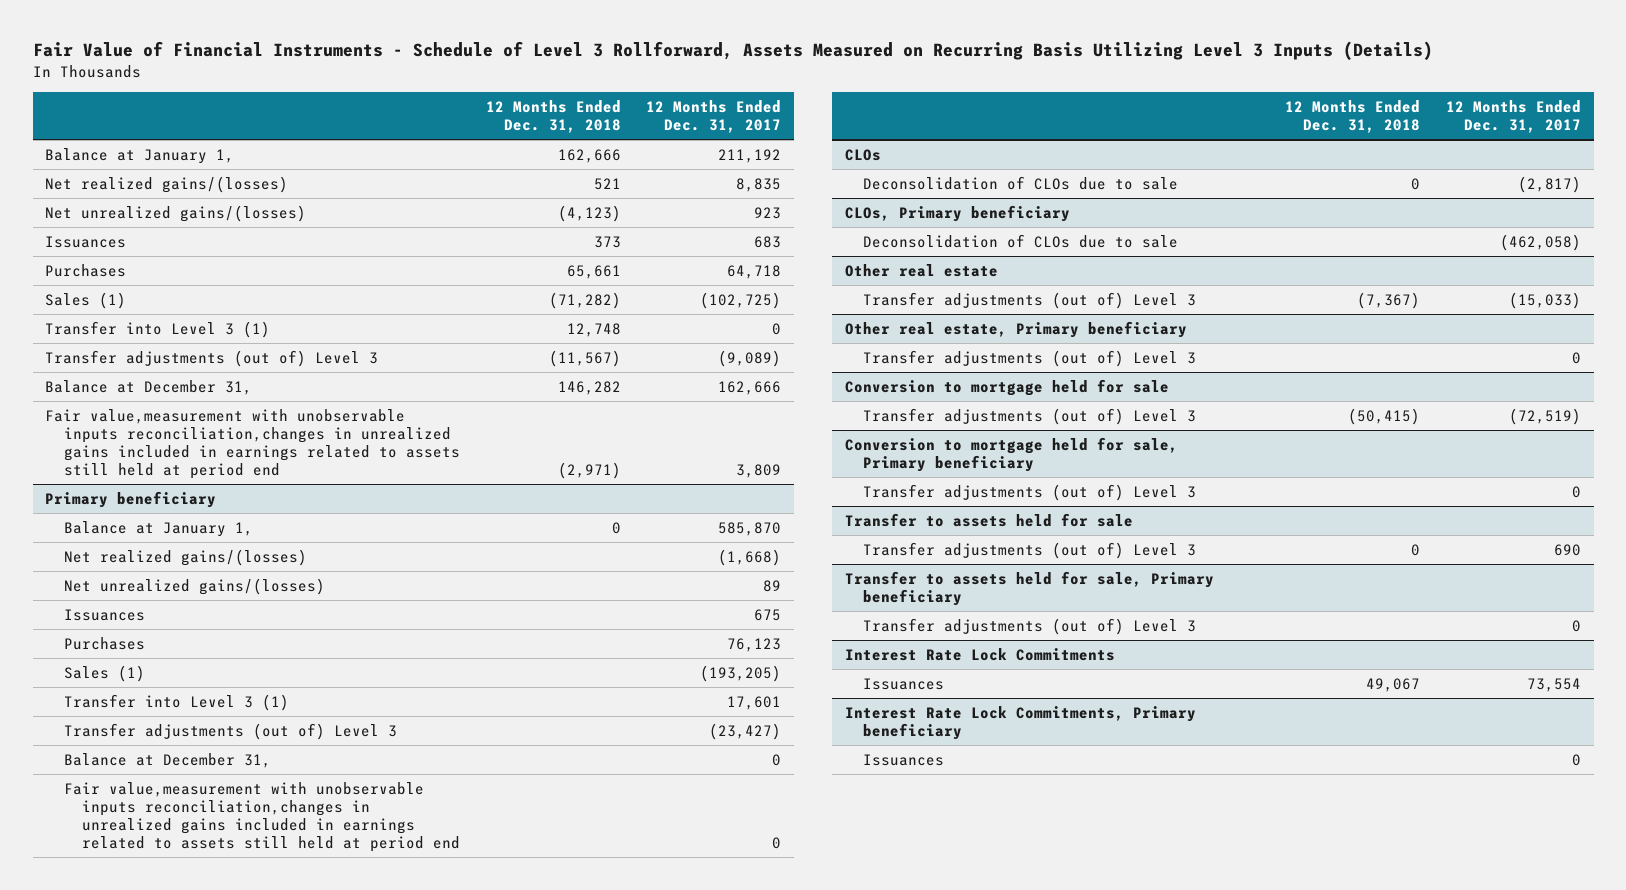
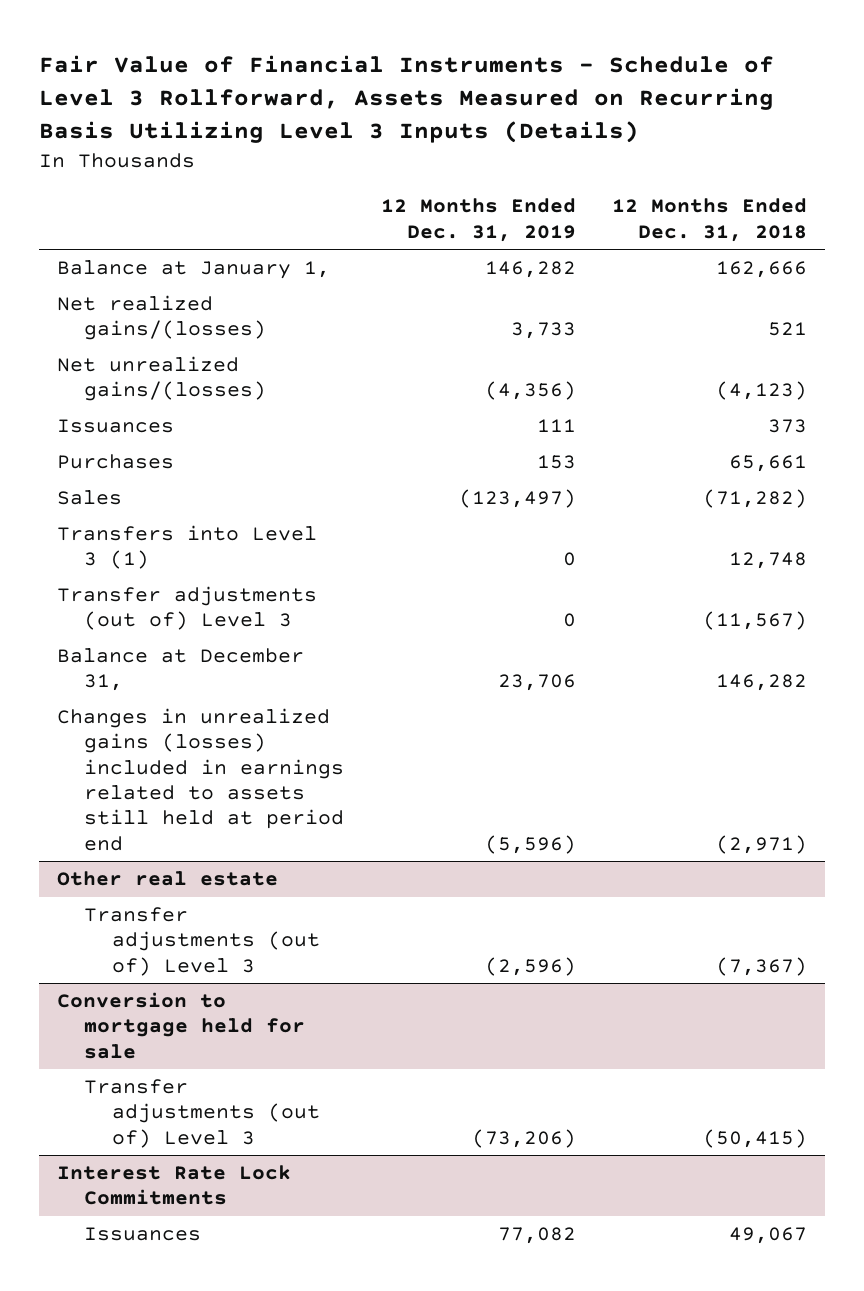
[646,99,782,133] 12 Months Ended Dec. 31, 2017 -> none
none -> [380,198,576,242] 12 Months Ended Dec. 31, 2019
[45,291,127,309] Sales (1) -> [56,490,122,506] Sales
[45,320,271,338] Transfer into Level 3 (1) -> [56,525,317,570] Transfers into Level 3 (1)
[45,490,217,508] Primary beneficiary -> none
[63,520,253,537] Balance at January 1, -> none
[63,548,307,566] Net realized gains/(losses) -> none
[63,577,325,595] Net unrealized gains/(losses) -> none
[63,608,145,621] Issuances -> none
[63,636,145,650] Purchases -> none
[63,664,145,682] Sales (1) -> none
[63,693,289,711] Transfer into Level 3 (1) -> none
[63,722,397,740] Transfer adjustments (out of) Level 3 -> none
[63,752,271,768] Balance at December 31, -> none
[63,781,460,853] Fair value,measurement with unobservable inputs reconciliation,changes in unrealized gains included in earnings related to assets still held at period end -> none
[844,148,881,161] CLOs -> none
[863,175,1179,190] Deconsolidation of CLOs due to sale -> none
[844,204,1070,222] CLOs, Primary beneficiary -> none
[863,233,1179,248] Deconsolidation of CLOs due to sale -> none
[45,408,460,480] Fair value,measurement with unobservable inputs reconciliation,changes in unrealized gains included in earnings related to assets still held at period end -> [56,708,345,851] Changes in unrealized gains (losses) included in earnings related to assets still held at period end
[844,320,1187,338] Other real estate, Primary beneficiary -> none
[863,349,1197,367] Transfer adjustments (out of) Level 3 -> none
[844,436,1178,473] Conversion to mortgage held for sale, Primary beneficiary -> none
[863,483,1197,501] Transfer adjustments (out of) Level 3 -> none
[844,512,1133,527] Transfer to assets held for sale -> none
[863,541,1197,559] Transfer adjustments (out of) Level 3 -> none
[844,570,1214,607] Transfer to assets held for sale, Primary beneficiary -> none
[863,617,1197,635] Transfer adjustments (out of) Level 3 -> none
[844,705,1196,741] Interest Rate Lock Commitments, Primary beneficiary -> none
[863,753,945,766] Issuances -> none

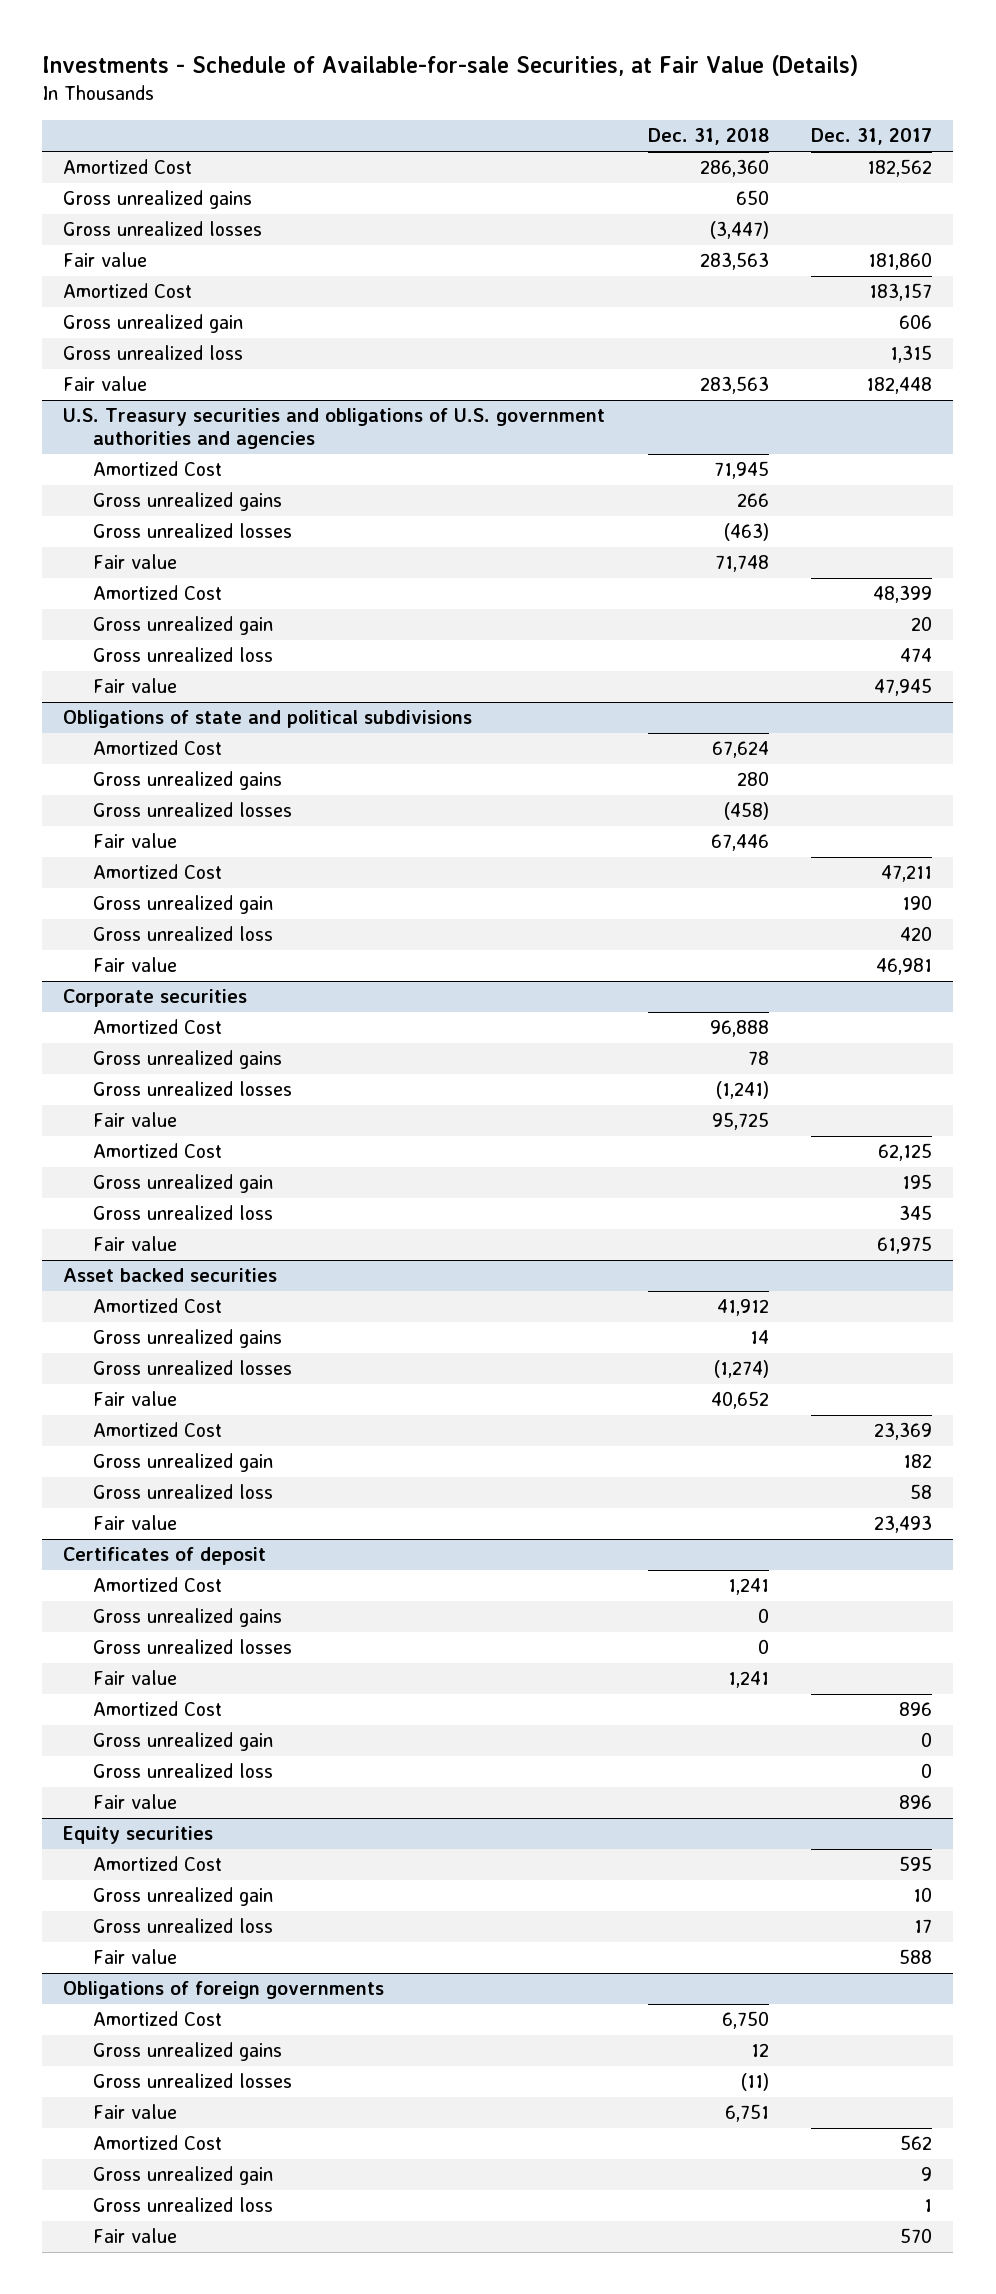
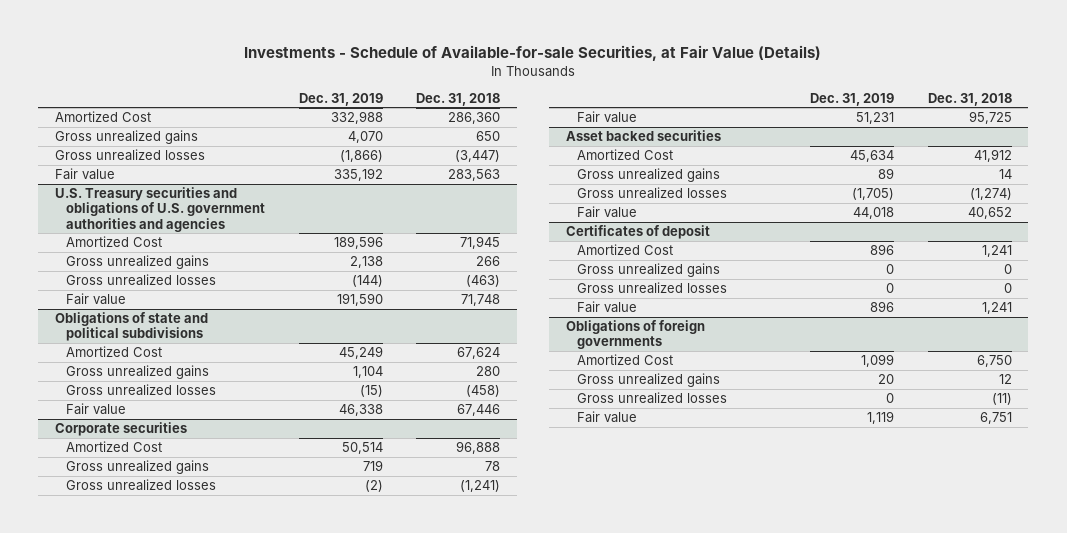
[811,128,933,146] Dec. 31, 2017 -> none
none -> [298,92,383,106] Dec. 31, 2019
[63,283,193,299] Amortized Cost -> none
[63,314,244,334] Gross unrealized gain -> none
[63,345,244,361] Gross unrealized loss -> none
[63,376,148,392] Fair value -> none
[93,585,223,601] Amortized Cost -> none
[93,616,274,636] Gross unrealized gain -> none
[93,647,274,663] Gross unrealized loss -> none
[93,678,178,694] Fair value -> none
[93,864,223,880] Amortized Cost -> none
[93,895,274,915] Gross unrealized gain -> none
[93,926,274,942] Gross unrealized loss -> none
[93,957,178,973] Fair value -> none
[93,1143,223,1159] Amortized Cost -> none
[93,1174,274,1194] Gross unrealized gain -> none
[93,1205,274,1221] Gross unrealized loss -> none
[93,1236,178,1252] Fair value -> none
[93,1422,223,1438] Amortized Cost -> none
[93,1453,274,1473] Gross unrealized gain -> none
[93,1484,274,1500] Gross unrealized loss -> none
[93,1515,178,1531] Fair value -> none
[93,1701,223,1717] Amortized Cost -> none
[93,1732,274,1752] Gross unrealized gain -> none
[93,1763,274,1779] Gross unrealized loss -> none
[93,1794,178,1810] Fair value -> none
[63,1826,214,1845] Equity securities -> none
[93,1856,223,1872] Amortized Cost -> none
[93,1887,274,1907] Gross unrealized gain -> none
[93,1918,274,1934] Gross unrealized loss -> none
[93,1949,178,1965] Fair value -> none
[93,2135,223,2151] Amortized Cost -> none
[93,2166,274,2186] Gross unrealized gain -> none
[93,2197,274,2213] Gross unrealized loss -> none
[93,2228,178,2244] Fair value -> none

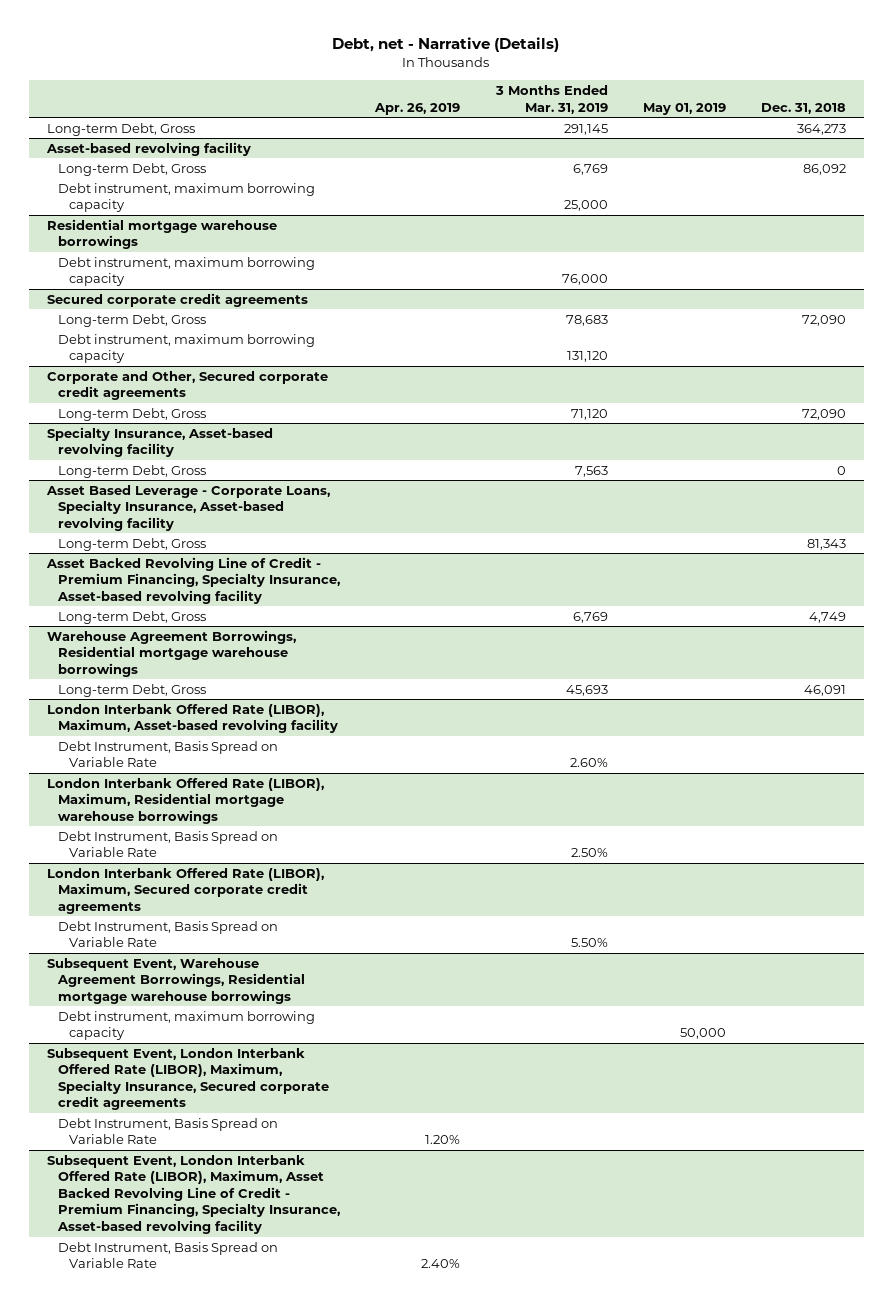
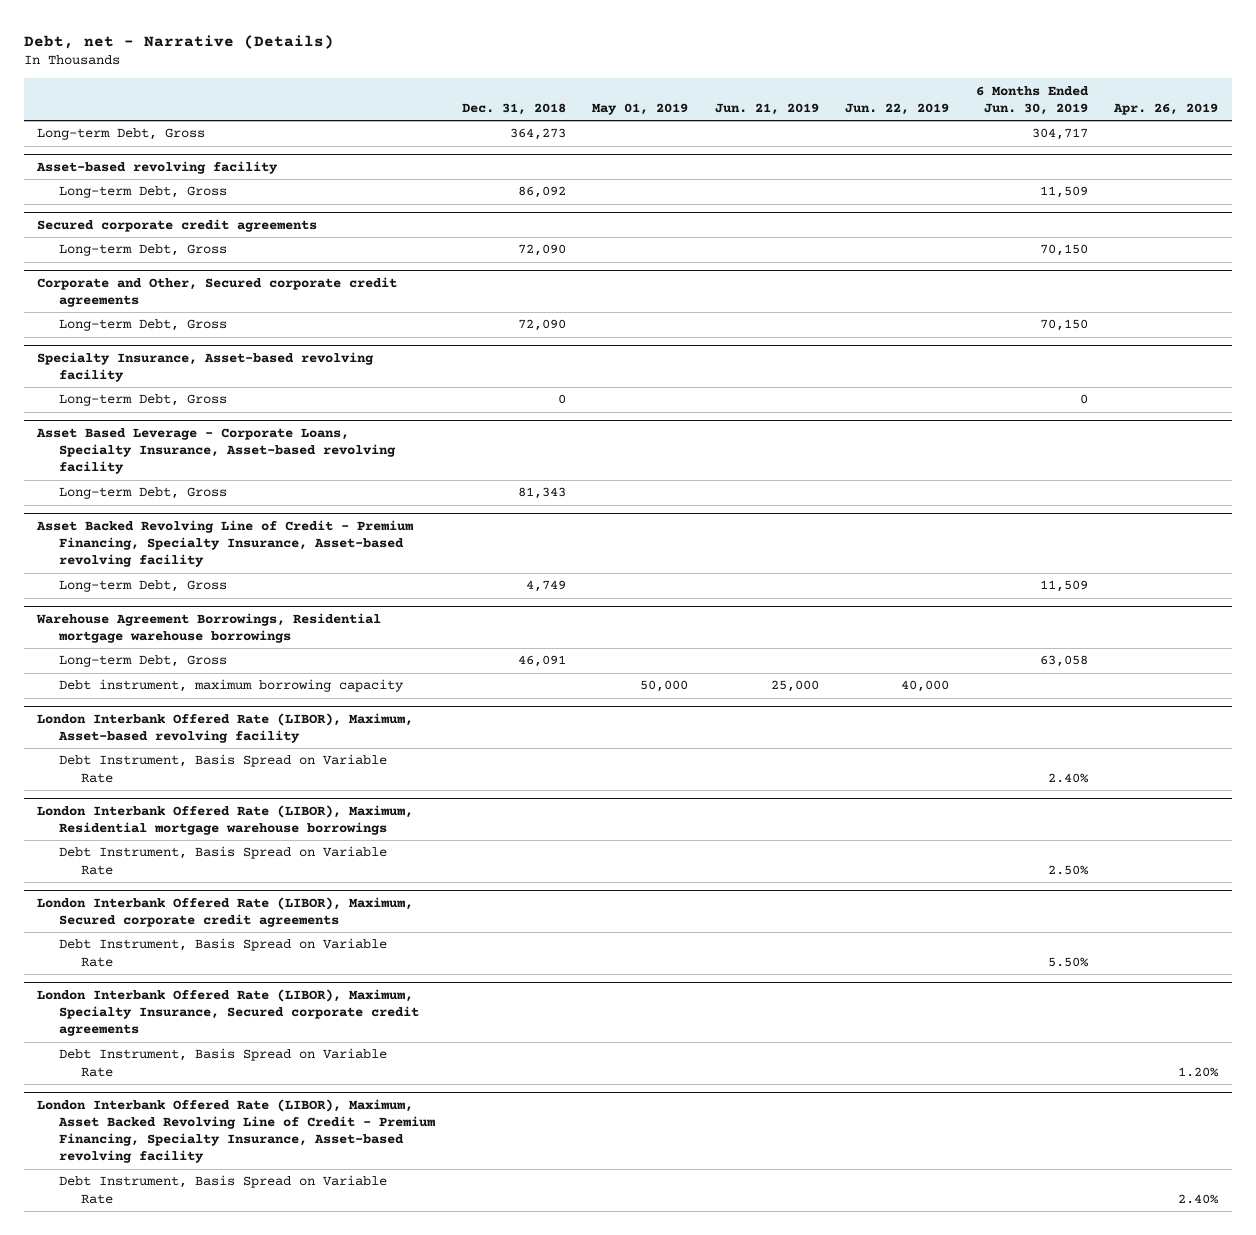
[494,85,608,114] 3 Months Ended Mar. 31, 2019 -> none
none -> [714,102,819,115] Jun. 21, 2019
none -> [845,102,950,115] Jun. 22, 2019
none -> [975,85,1089,115] 6 Months Ended Jun. 30, 2019
[57,182,315,213] Debt instrument, maximum borrowing capacity -> none
[46,218,277,250] Residential mortgage warehouse borrowings -> none
[57,256,315,287] Debt instrument, maximum borrowing capacity -> none
[57,333,315,364] Debt instrument, maximum borrowing capacity -> none
none -> [59,679,405,693] Debt instrument, maximum borrowing capacity
[46,957,305,1004] Subsequent Event, Warehouse Agreement Borrowings, Residential mortgage warehouse borrowings -> none
[57,1010,315,1041] Debt instrument, maximum borrowing capacity -> none
[46,1047,329,1111] Subsequent Event, London Interbank Offered Rate (LIBOR), Maximum, Specialty Insurance, Secured corporate credit agreements -> [37,988,420,1037] London Interbank Offered Rate (LIBOR), Maximum, Specialty Insurance, Secured corporate credit agreements
[46,1154,340,1235] Subsequent Event, London Interbank Offered Rate (LIBOR), Maximum, Asset Backed Revolving Line of Credit - Premium Financing, Specialty Insurance, Asset-based revolving facility -> [37,1098,436,1164] London Interbank Offered Rate (LIBOR), Maximum, Asset Backed Revolving Line of Credit - Premium Financing, Specialty Insurance, Asset-based revolving facility

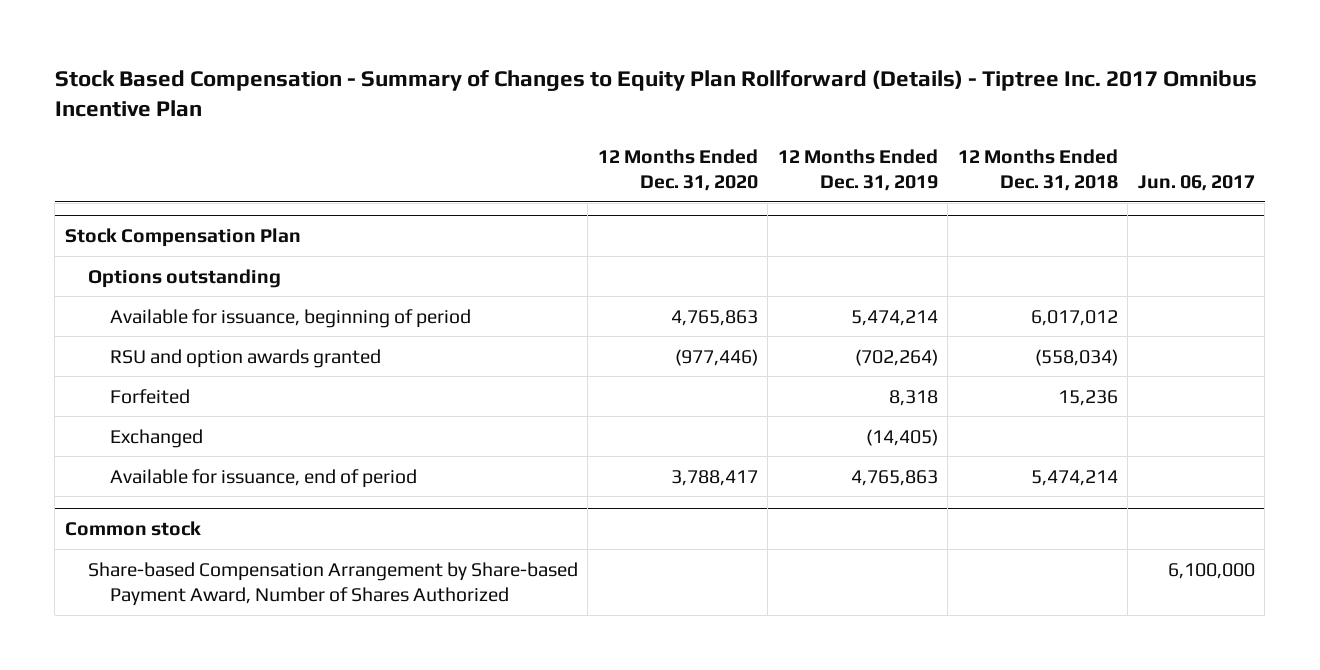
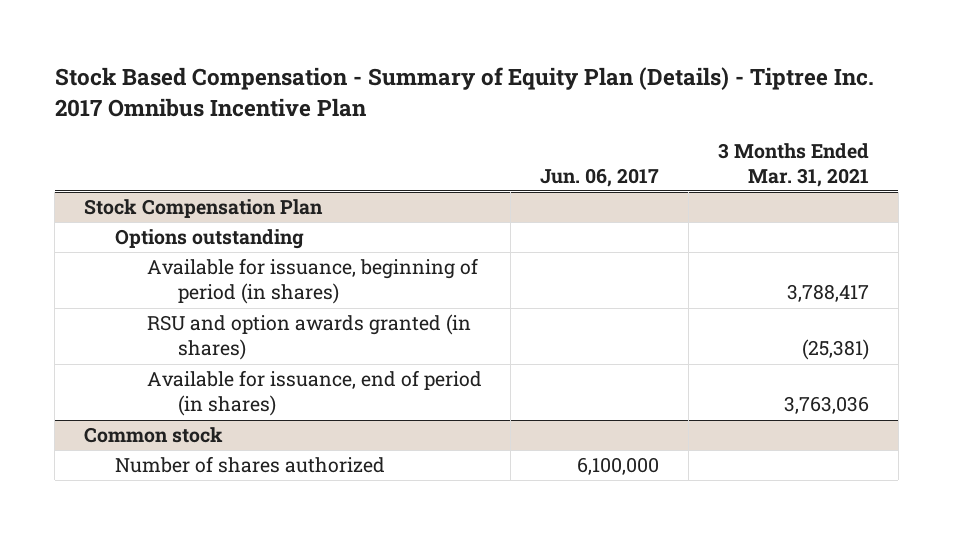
[54,69,1257,118] Stock Based Compensation - Summary of Changes to Equity Plan Rollforward (Details) - Tiptree Inc. 2017 Omnibus Incentive Plan -> [54,67,874,117] Stock Based Compensation - Summary of Equity Plan (Details) - Tiptree Inc. 2017 Omnibus Incentive Plan
[597,148,758,192] 12 Months Ended Dec. 31, 2020 -> none
[777,148,938,192] 12 Months Ended Dec. 31, 2019 -> none
[957,148,1118,192] 12 Months Ended Dec. 31, 2018 -> none
none -> [717,142,869,187] 3 Months Ended Mar. 31, 2021
[110,388,191,404] Forfeited -> none
[110,428,204,448] Exchanged -> none
[110,308,472,328] Available for issuance, beginning of period -> [146,258,478,305] Available for issuance, beginning of period (in shares)
[110,348,382,368] RSU and option awards granted -> [146,314,471,361] RSU and option awards granted (in shares)
[110,468,418,488] Available for issuance, end of period -> [146,370,482,417] Available for issuance, end of period (in shares)
[87,561,578,607] Share-based Compensation Arrangement by Share-based Payment Award, Number of Shares Authorized -> [115,456,386,474] Number of shares authorized

